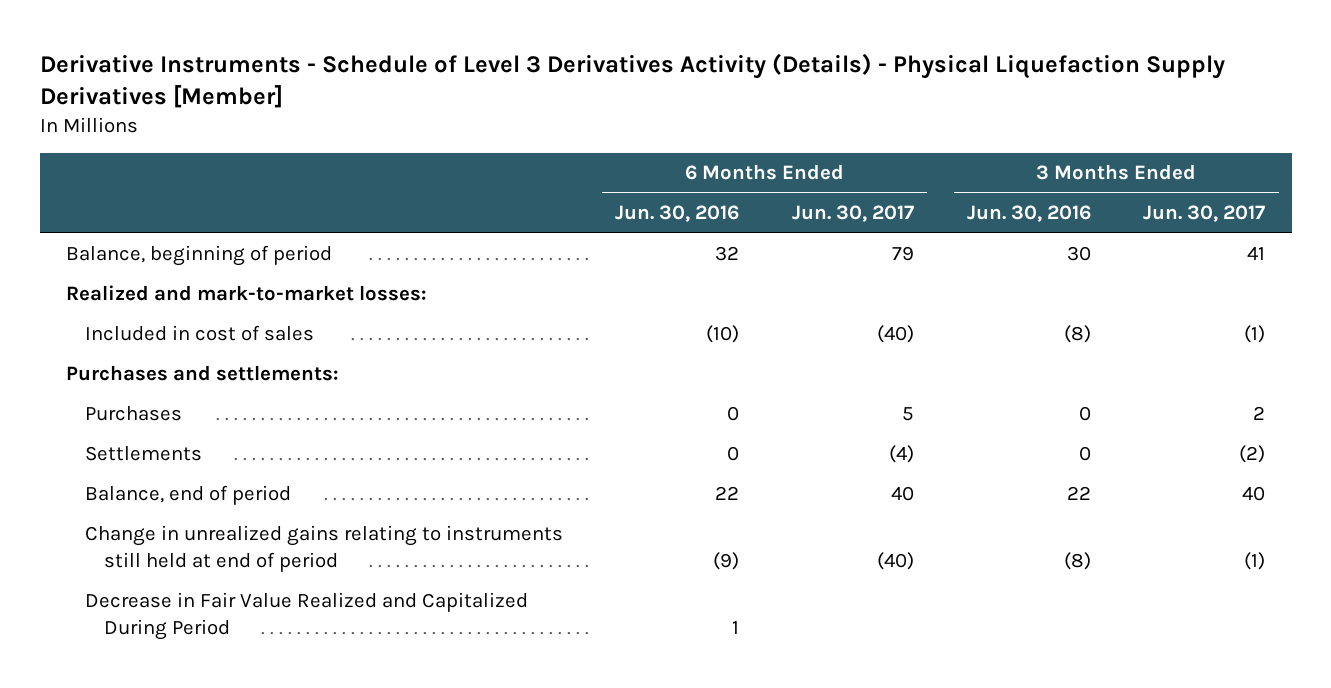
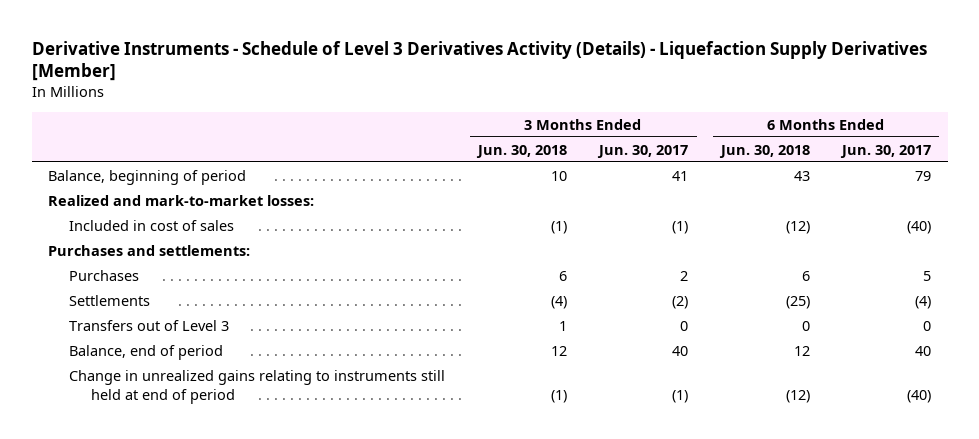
[39,53,1225,109] Derivative Instruments - Schedule of Level 3 Derivatives Activity (Details) - Physical Liquefaction Supply Derivatives [Member] -> [31,40,927,82] Derivative Instruments - Schedule of Level 3 Derivatives Activity (Details) - Liquefaction Supply Derivatives [Member]
[615,205,740,223] Jun. 30, 2016 -> none
[966,205,1091,223] Jun. 30, 2016 -> none
none -> [475,144,567,158] Jun. 30, 2018
none -> [718,144,810,158] Jun. 30, 2018
none -> [69,319,230,331] Transfers out of Level 3
[84,592,528,641] Decrease in Fair Value Realized and Capitalized During Period -> none

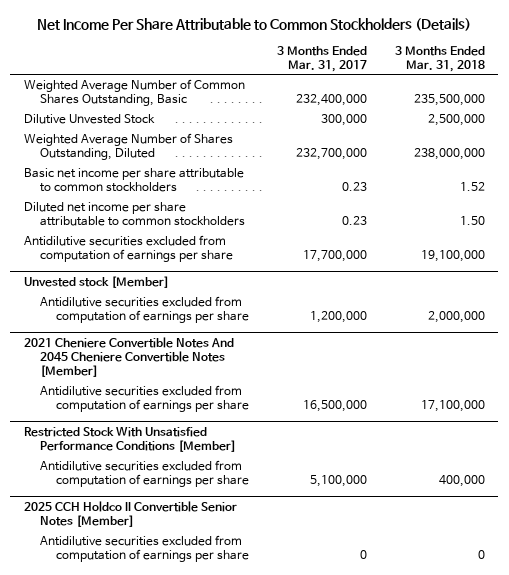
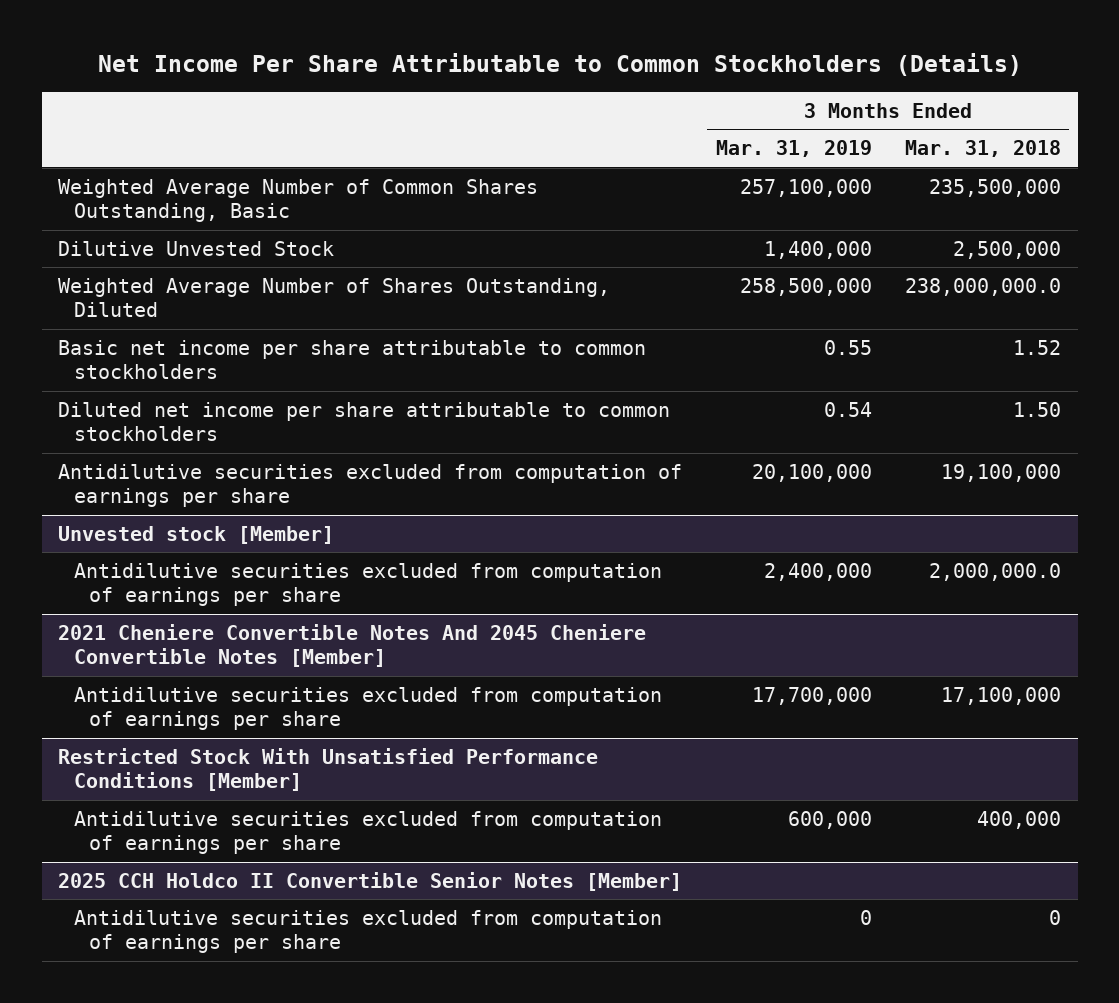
[277,45,368,72] 3 Months Ended Mar. 31, 2017 -> none
none -> [715,140,872,158] Mar. 31, 2019
[413,148,485,161] 238,000,000 -> [904,277,1061,296] 238,000,000.0
[427,311,485,324] 2,000,000 -> [928,562,1061,581] 2,000,000.0

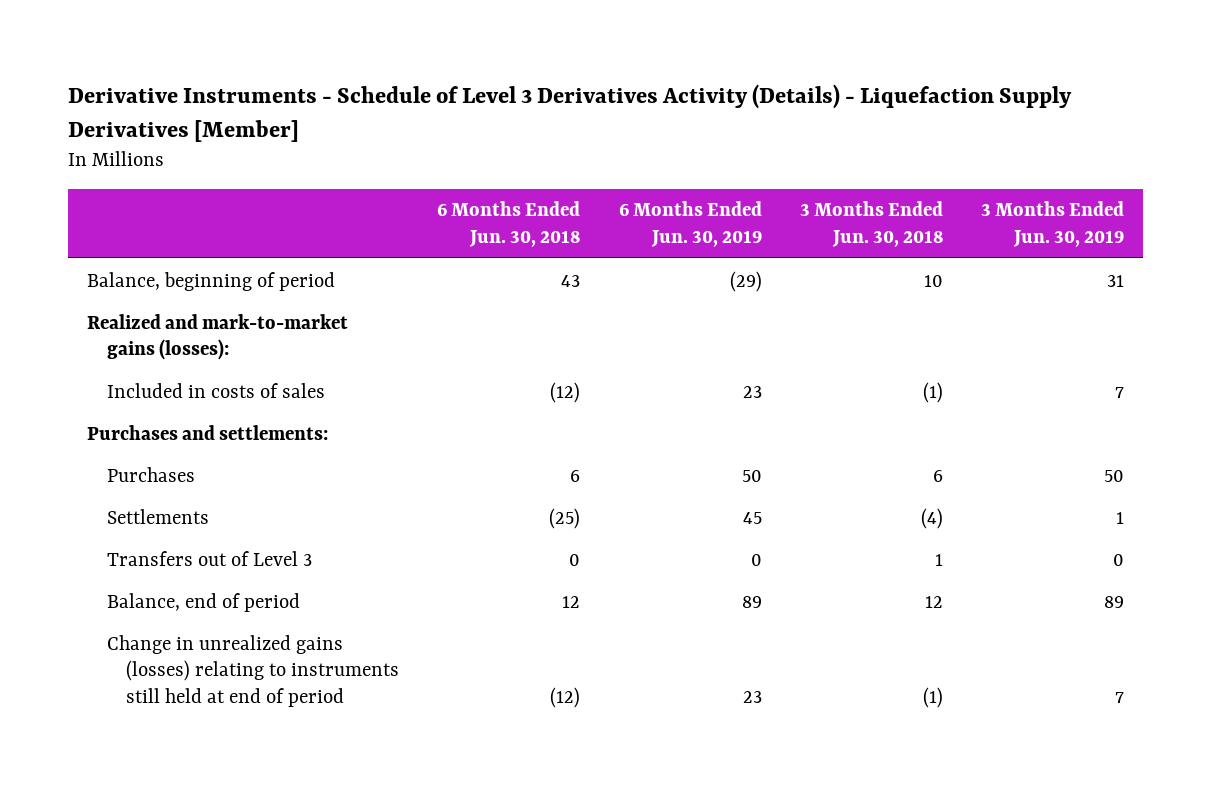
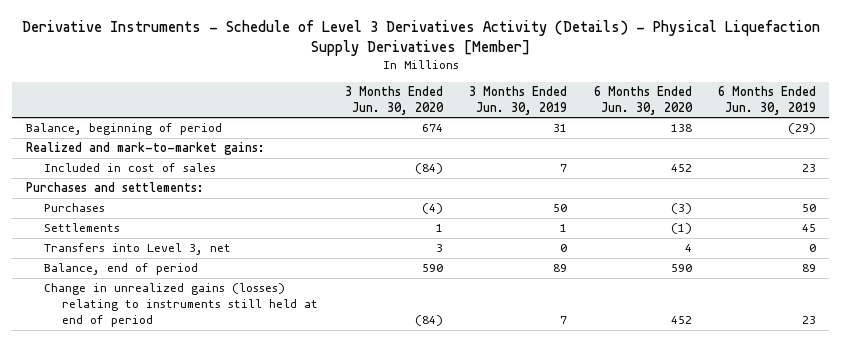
[68,83,1073,142] Derivative Instruments - Schedule of Level 3 Derivatives Activity (Details) - Liquefaction Supply Derivatives [Member] -> [21,19,820,56] Derivative Instruments - Schedule of Level 3 Derivatives Activity (Details) - Physical Liquefaction Supply Derivatives [Member]
[437,201,581,247] 6 Months Ended Jun. 30, 2018 -> none
[799,201,943,247] 3 Months Ended Jun. 30, 2018 -> none
none -> [344,85,444,115] 3 Months Ended Jun. 30, 2020
none -> [593,85,693,115] 6 Months Ended Jun. 30, 2020
[87,313,349,361] Realized and mark-to-market gains (losses): -> [25,142,265,156] Realized and mark-to-market gains:
[106,382,325,398] Included in costs of sales -> [43,163,216,173] Included in cost of sales
[106,550,312,566] Transfers out of Level 3 -> none
none -> [43,243,231,256] Transfers into Level 3, net

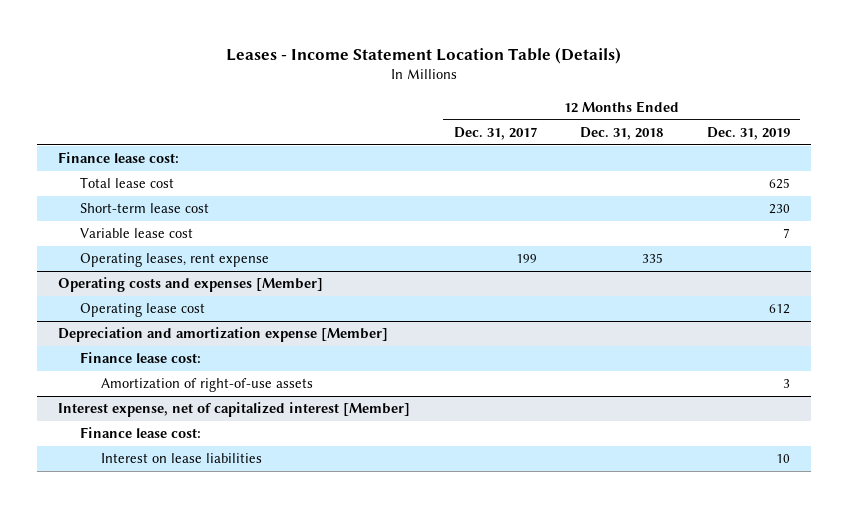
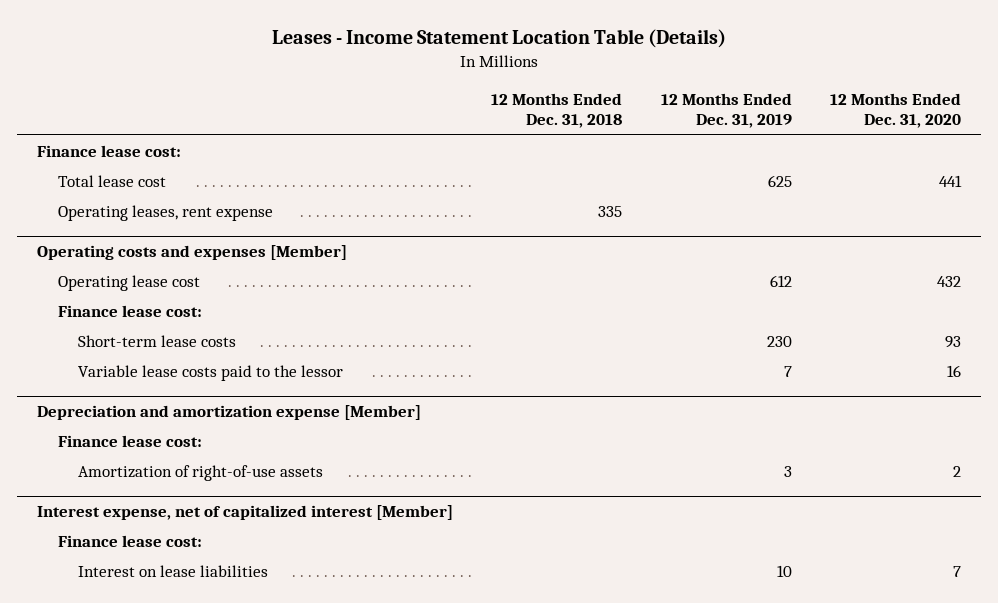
[453,127,537,141] Dec. 31, 2017 -> none
none -> [830,92,962,129] 12 Months Ended Dec. 31, 2020
[79,203,209,214] Short-term lease cost -> none
[79,228,193,239] Variable lease cost -> none
none -> [57,304,202,317] Finance lease cost:
none -> [78,334,237,347] Short-term lease costs
none -> [78,364,344,381] Variable lease costs paid to the lessor

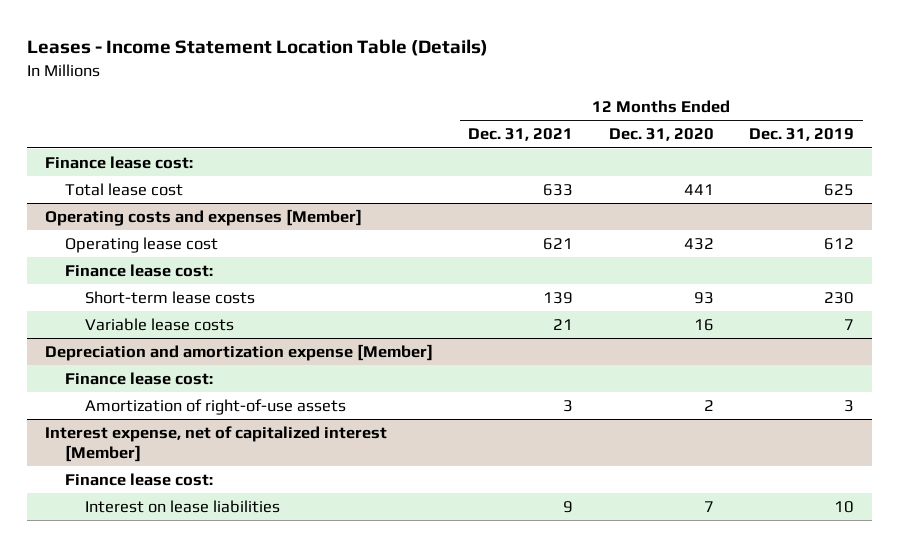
[491,92,623,129] 12 Months Ended Dec. 31, 2018 -> none
none -> [468,128,574,142] Dec. 31, 2021
[57,204,273,221] Operating leases, rent expense -> none
[78,364,344,381] Variable lease costs paid to the lessor -> [85,318,235,332] Variable lease costs

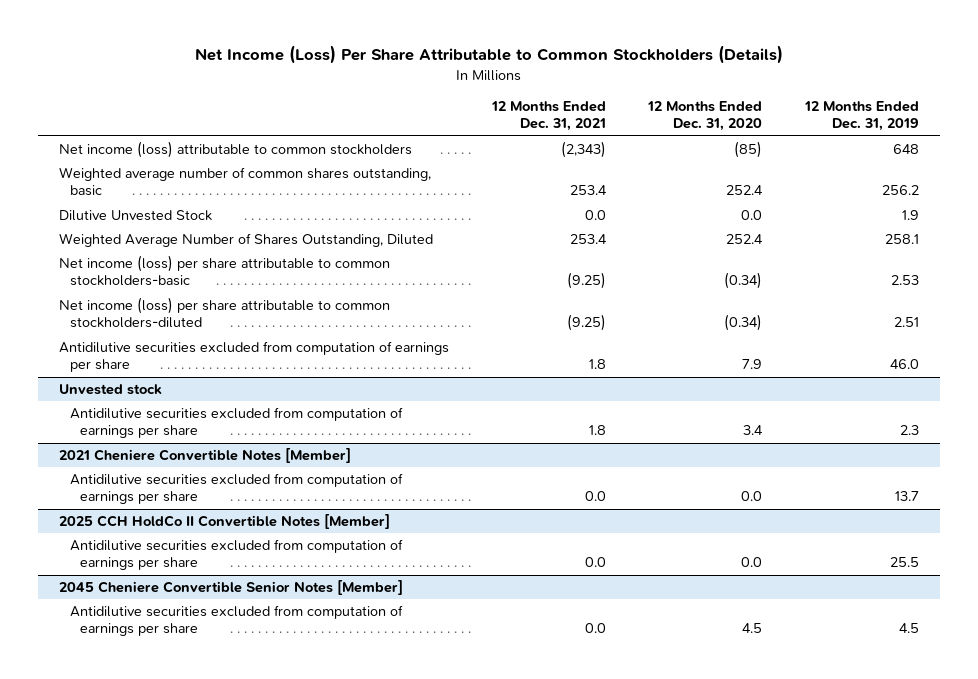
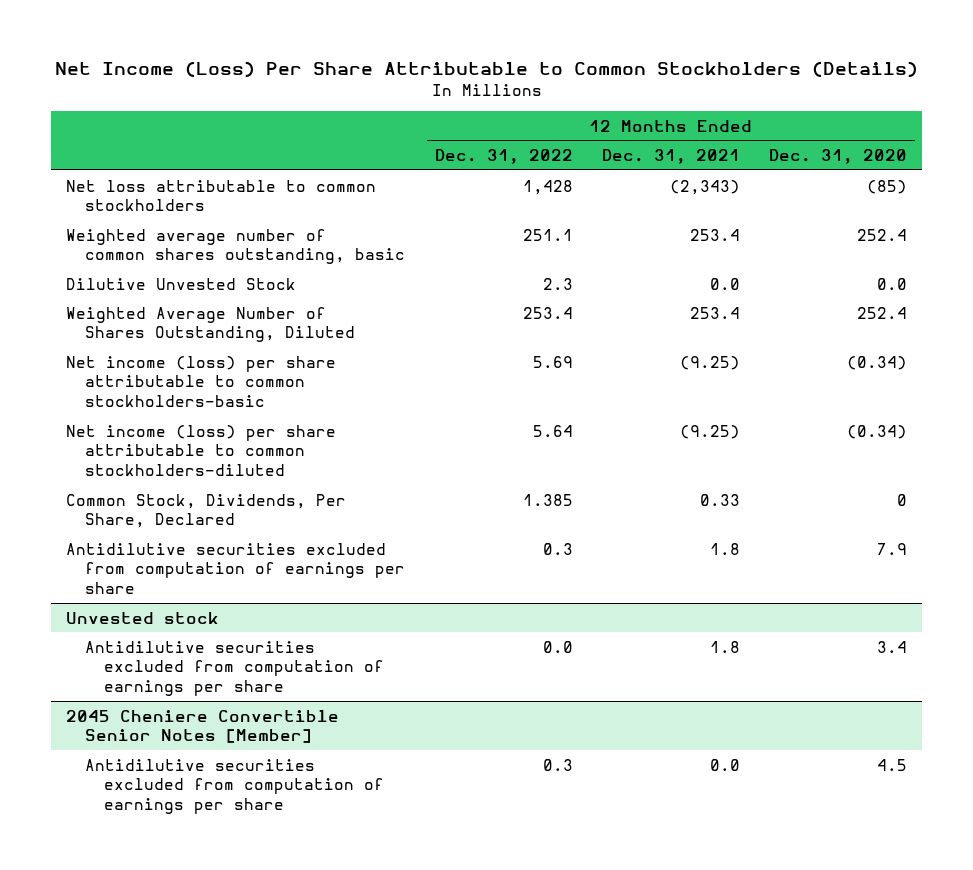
[804,101,920,132] 12 Months Ended Dec. 31, 2019 -> none
none -> [434,149,573,165] Dec. 31, 2022
[59,141,413,159] Net income (loss) attributable to common stockholders -> [66,179,377,212] Net loss attributable to common stockholders
none -> [66,493,347,529] Common Stock, Dividends, Per Share, Declared
[59,448,352,464] 2021 Cheniere Convertible Notes [Member] -> none
[69,473,403,505] Antidilutive securities excluded from computation of earnings per share -> none
[59,514,391,530] 2025 CCH HoldCo II Convertible Notes [Member] -> none
[69,539,403,571] Antidilutive securities excluded from computation of earnings per share -> none

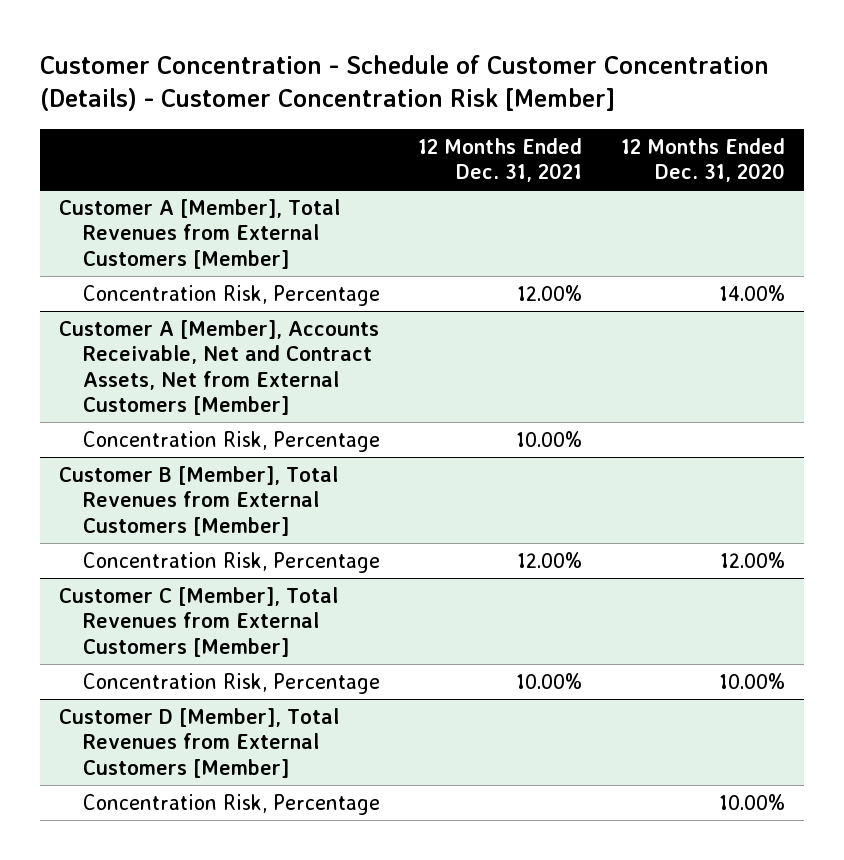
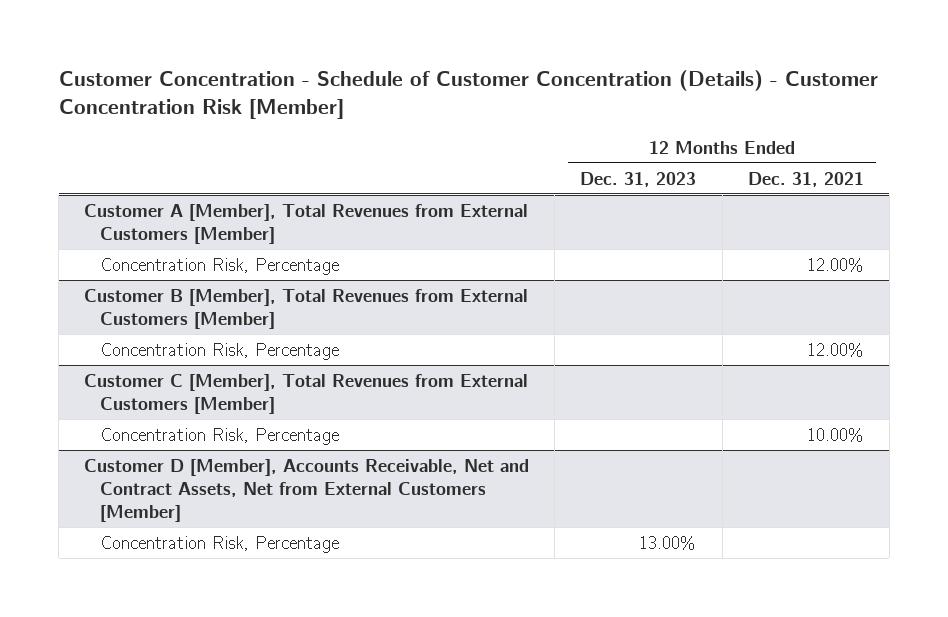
[620,137,785,182] 12 Months Ended Dec. 31, 2020 -> none
none -> [580,171,697,187] Dec. 31, 2023
[59,319,380,416] Customer A [Member], Accounts Receivable, Net and Contract Assets, Net from External Customers [Member] -> none
[82,430,380,452] Concentration Risk, Percentage -> none
[59,707,340,778] Customer D [Member], Total Revenues from External Customers [Member] -> none
none -> [84,458,530,523] Customer D [Member], Accounts Receivable, Net and Contract Assets, Net from External Customers [Member]

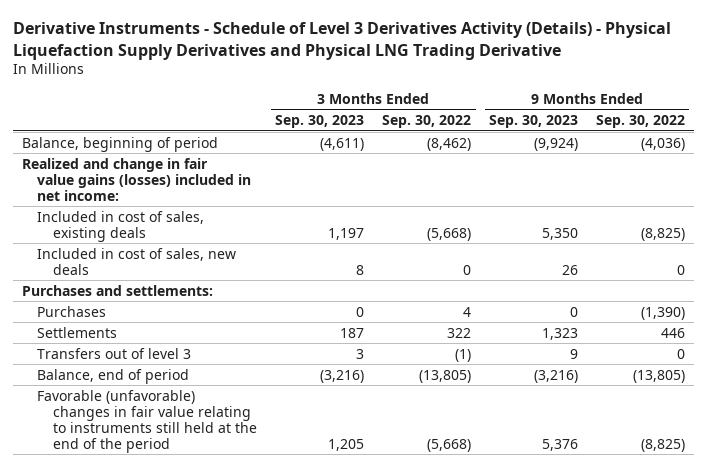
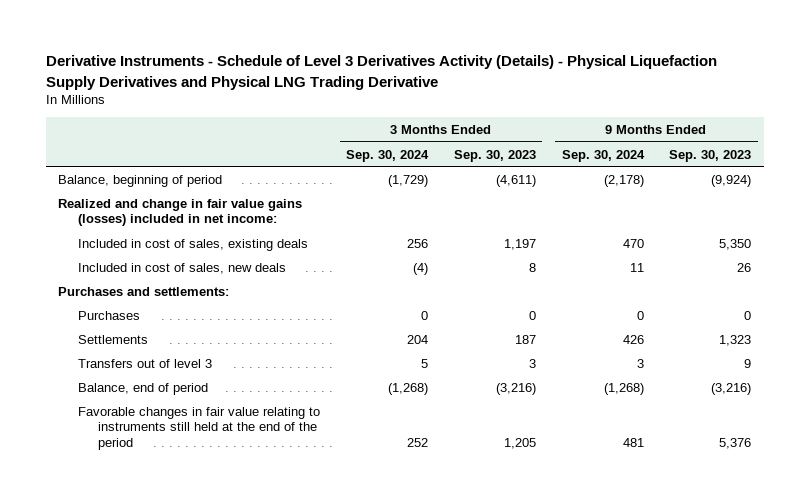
[382,114,472,128] Sep. 30, 2022 -> none
[595,114,685,128] Sep. 30, 2022 -> none
none -> [345,149,429,162] Sep. 30, 2024
none -> [561,149,645,162] Sep. 30, 2024
[37,389,258,453] Favorable (unfavorable) changes in fair value relating to instruments still held at the end of the period -> [78,406,321,451] Favorable changes in fair value relating to instruments still held at the end of the period

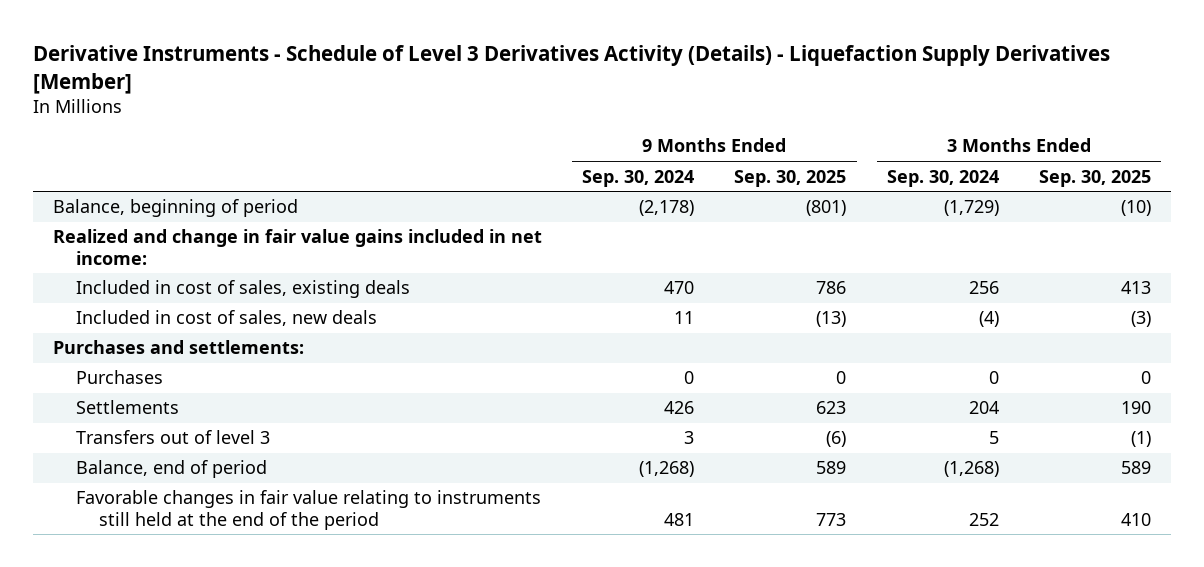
[45,55,717,90] Derivative Instruments - Schedule of Level 3 Derivatives Activity (Details) - Physical Liquefaction Supply Derivatives and Physical LNG Trading Derivative -> [33,45,1111,94] Derivative Instruments - Schedule of Level 3 Derivatives Activity (Details) - Liquefaction Supply Derivatives [Member]
[453,149,536,162] Sep. 30, 2023 -> none
[669,149,752,162] Sep. 30, 2023 -> none
none -> [734,169,847,187] Sep. 30, 2025
none -> [1038,169,1151,187] Sep. 30, 2025
[58,198,303,227] Realized and change in fair value gains (losses) included in net income: -> [53,229,543,265] Realized and change in fair value gains included in net income:

